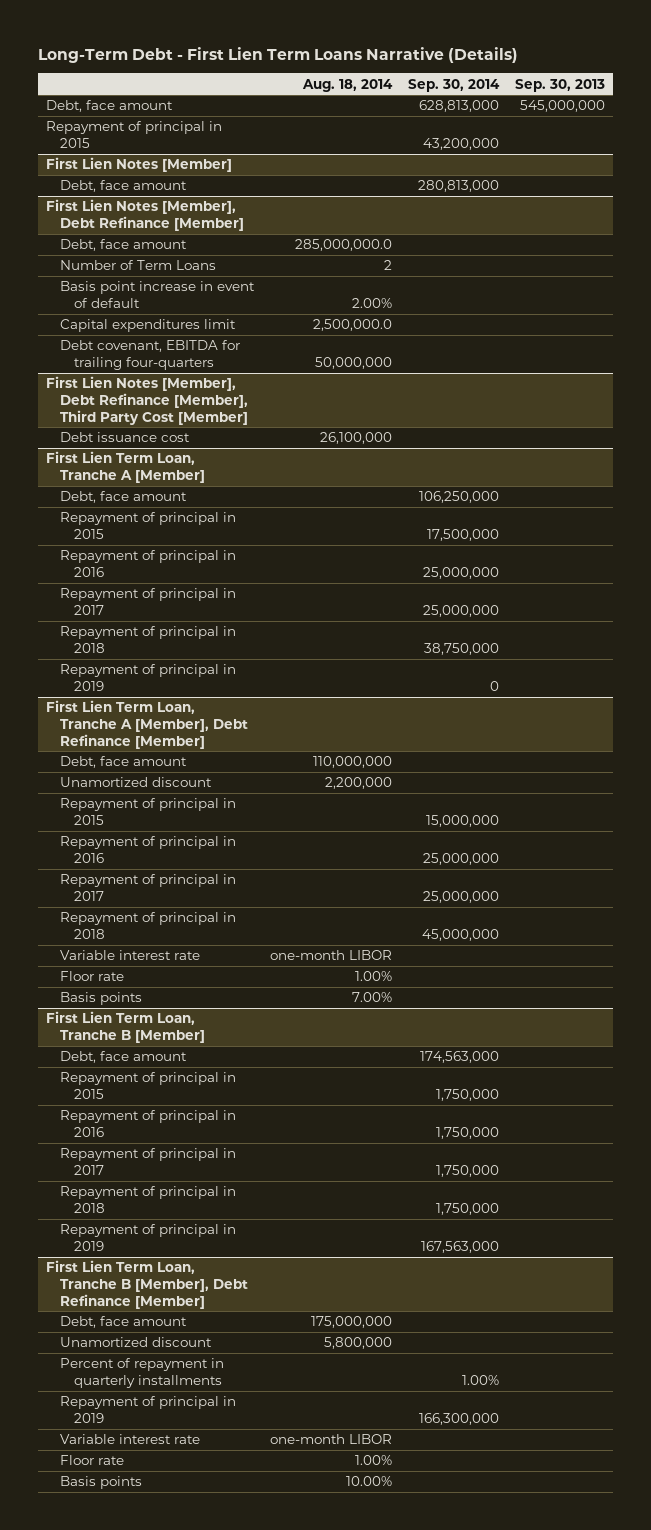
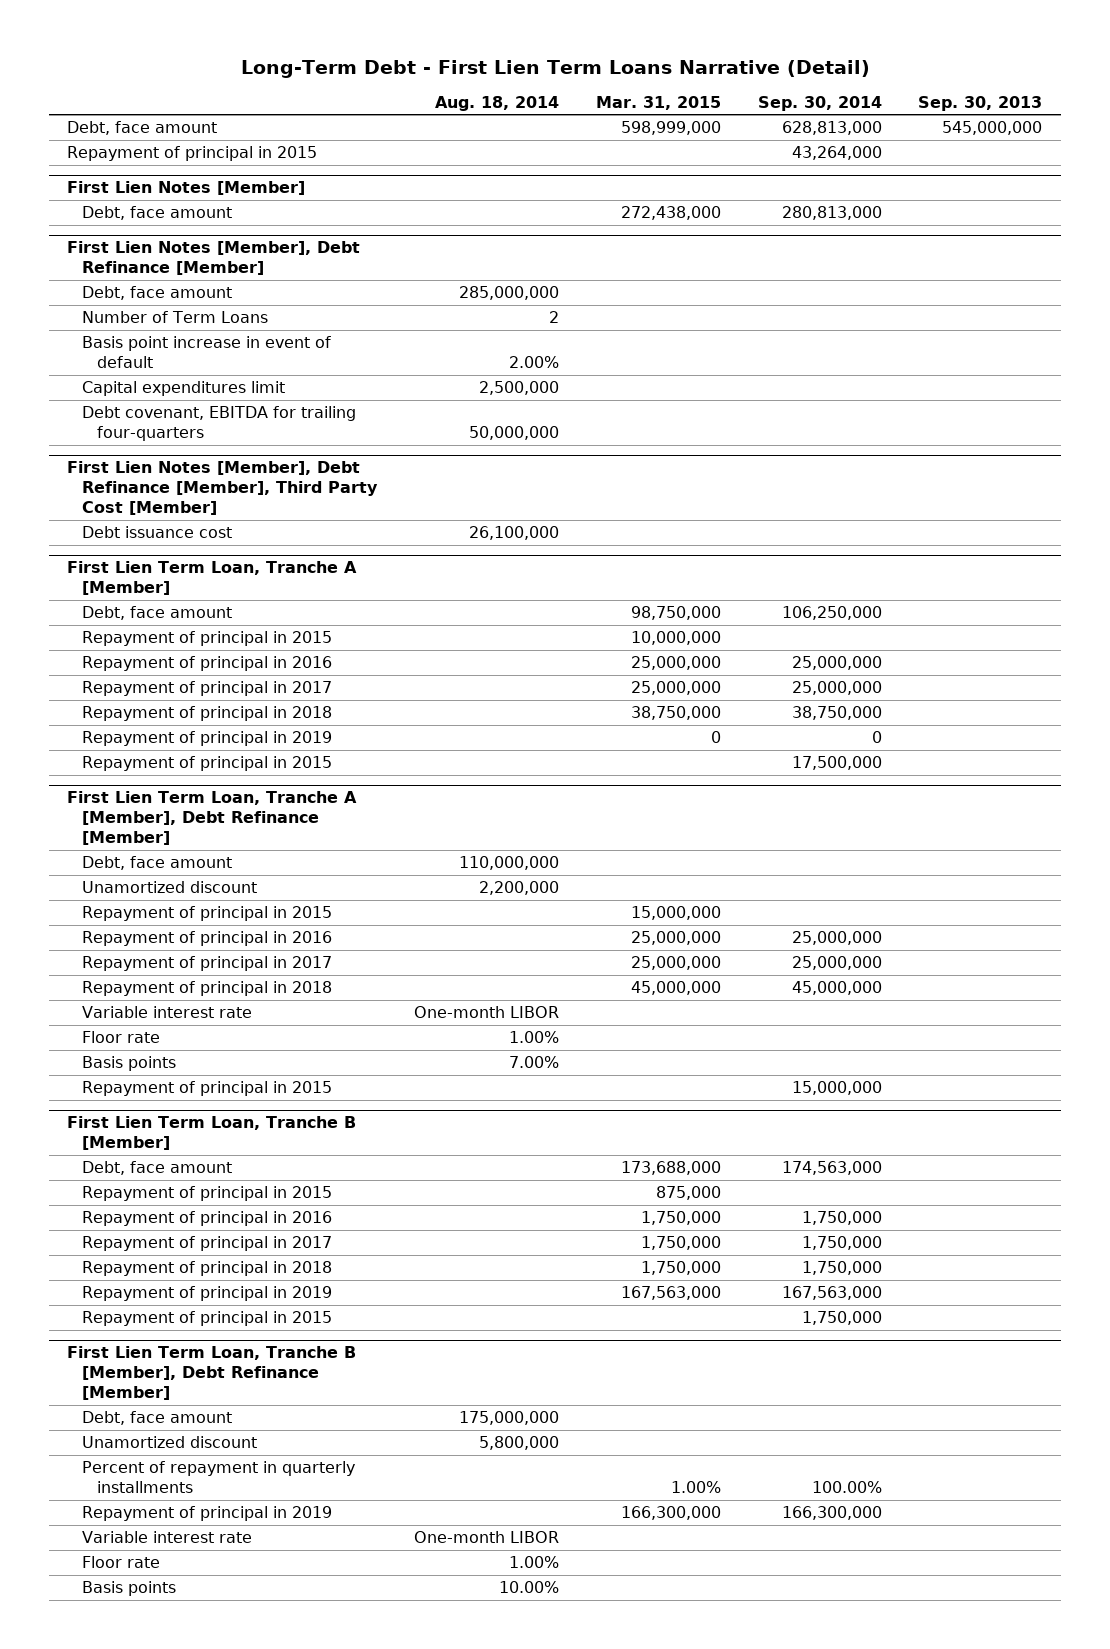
[38,46,519,63] Long-Term Debt - First Lien Term Loans Narrative (Details) -> [240,59,870,78] Long-Term Debt - First Lien Term Loans Narrative (Detail)
none -> [595,95,721,110] Mar. 31, 2015
[423,137,500,150] 43,200,000 -> [791,146,882,161] 43,264,000
[295,239,393,252] 285,000,000.0 -> [458,286,559,301] 285,000,000
[313,319,393,332] 2,500,000.0 -> [478,381,559,396] 2,500,000
none -> [81,631,332,647] Repayment of principal in 2015
[60,512,237,539] Repayment of principal in 2015 -> [81,756,332,772] Repayment of principal in 2015
none -> [81,906,332,922] Repayment of principal in 2015
[270,950,393,961] one-month LIBOR -> [413,1006,559,1019] One-month LIBOR
[60,798,237,825] Repayment of principal in 2015 -> [81,1081,332,1097] Repayment of principal in 2015
none -> [81,1186,332,1202] Repayment of principal in 2015
[60,1072,237,1099] Repayment of principal in 2015 -> [81,1311,332,1327] Repayment of principal in 2015
[462,1374,500,1385] 1.00% -> [811,1481,882,1494] 100.00%
[270,1434,393,1445] one-month LIBOR -> [413,1531,559,1544] One-month LIBOR

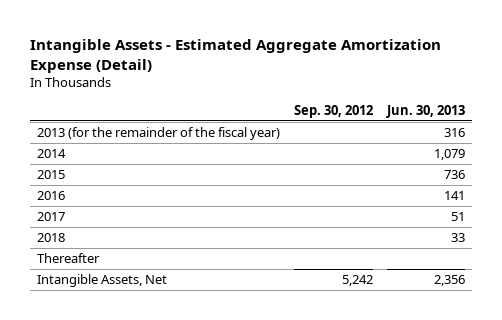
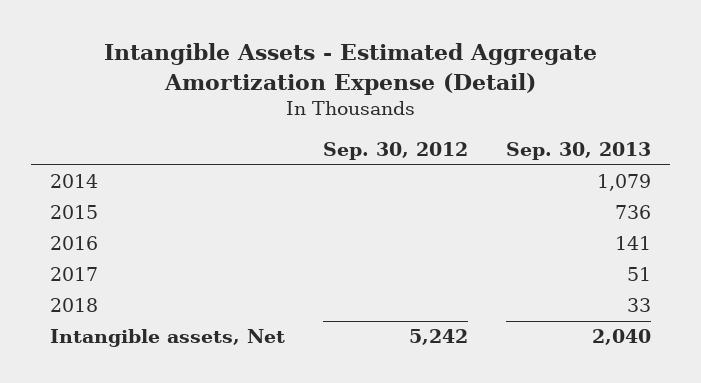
[386,105,466,119] Jun. 30, 2013 -> none
none -> [506,142,652,161] Sep. 30, 2013
[36,126,280,140] 2013 (for the remainder of the fiscal year) -> none
[36,252,100,263] Thereafter -> none
[36,273,167,287] Intangible Assets, Net -> [50,329,286,348] Intangible assets, Net

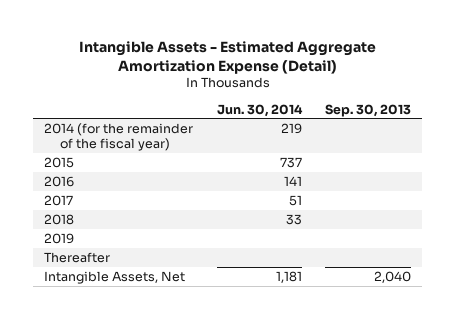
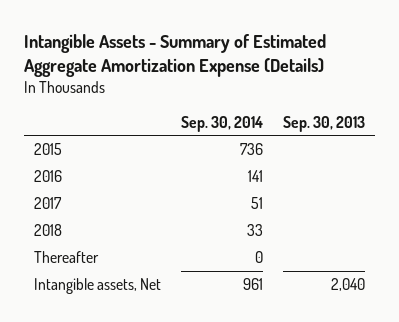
[78,40,376,74] Intangible Assets - Estimated Aggregate Amortization Expense (Detail) -> [23,33,326,77] Intangible Assets - Summary of Estimated Aggregate Amortization Expense (Details)
[216,103,303,117] Jun. 30, 2014 -> none
none -> [180,115,263,132] Sep. 30, 2014
[44,122,194,151] 2014 (for the remainder of the fiscal year) -> none
[44,232,75,244] 2019 -> none
[44,270,186,284] Intangible Assets, Net -> [33,278,161,295] Intangible assets, Net

